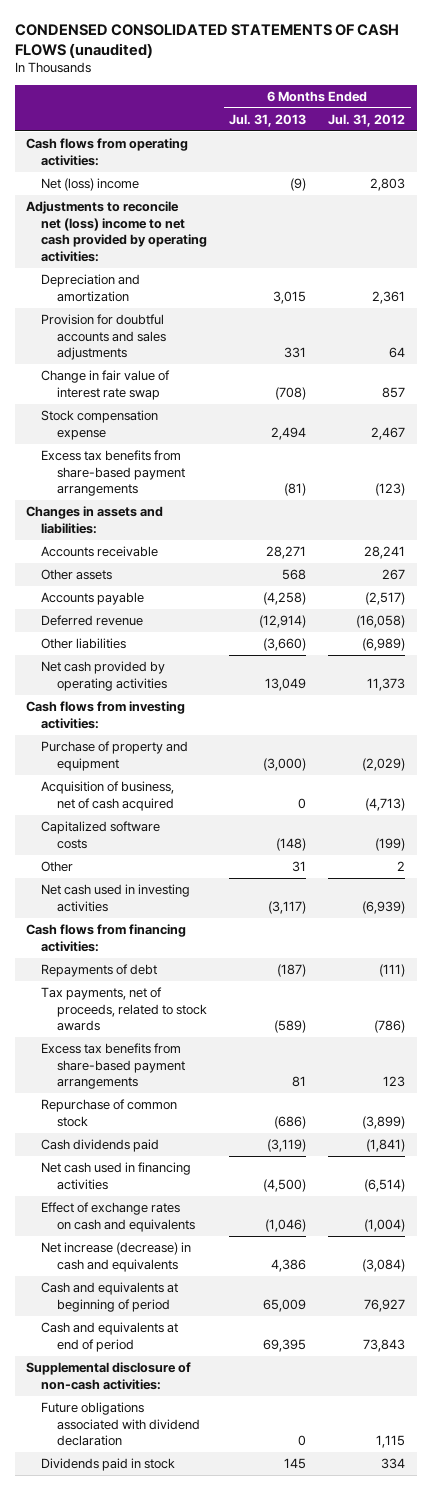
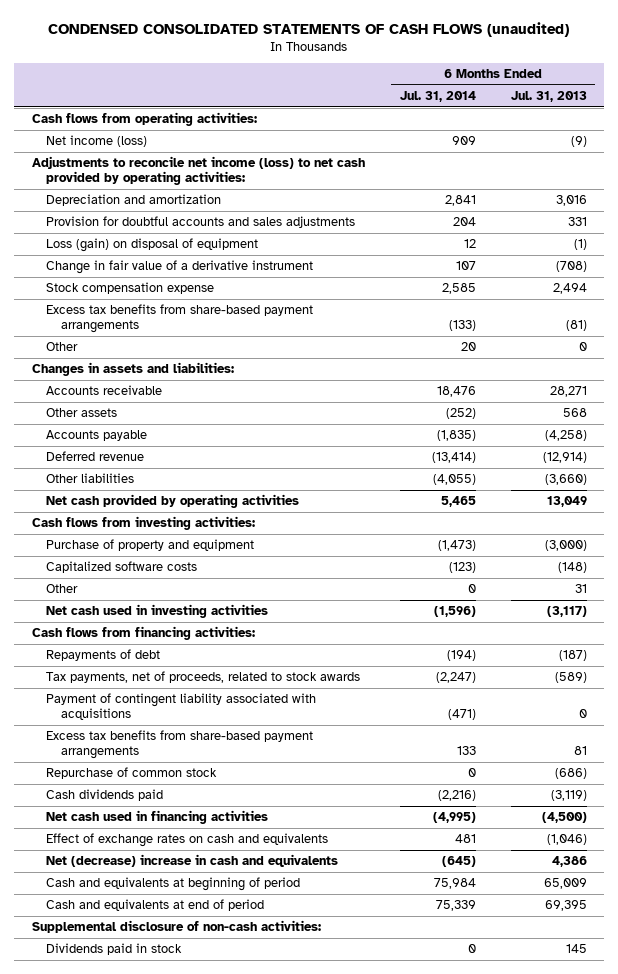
[328,113,406,127] Jul. 31, 2012 -> none
none -> [399,91,476,103] Jul. 31, 2014
[41,178,140,192] Net (loss) income -> [46,135,148,148] Net income (loss)
[25,201,208,263] Adjustments to reconcile net (loss) income to net cash provided by operating activities: -> [31,156,365,186] Adjustments to reconcile net income (loss) to net cash provided by operating activities:
[273,290,307,304] 3,015 -> [555,195,587,207] 3,016
[41,370,171,400] Change in fair value of interest rate swap -> none
none -> [46,238,259,253] Loss (gain) on disposal of equipment
none -> [46,260,314,275] Change in fair value of a derivative instrument
none -> [46,342,79,352] Other
[41,781,175,811] Acquisition of business, net of cash acquired -> none
none -> [46,693,317,721] Payment of contingent liability associated with acquisitions
[41,1242,192,1272] Net increase (decrease) in cash and equivalents -> [46,854,339,868] Net (decrease) increase in cash and equivalents
[41,1402,200,1447] Future obligations associated with dividend declaration -> none

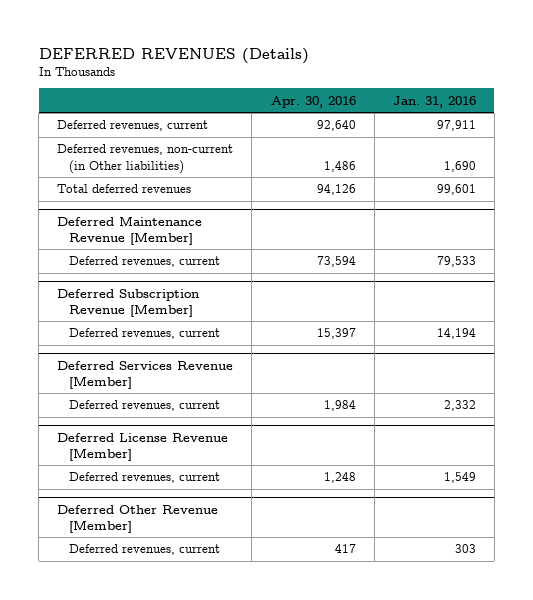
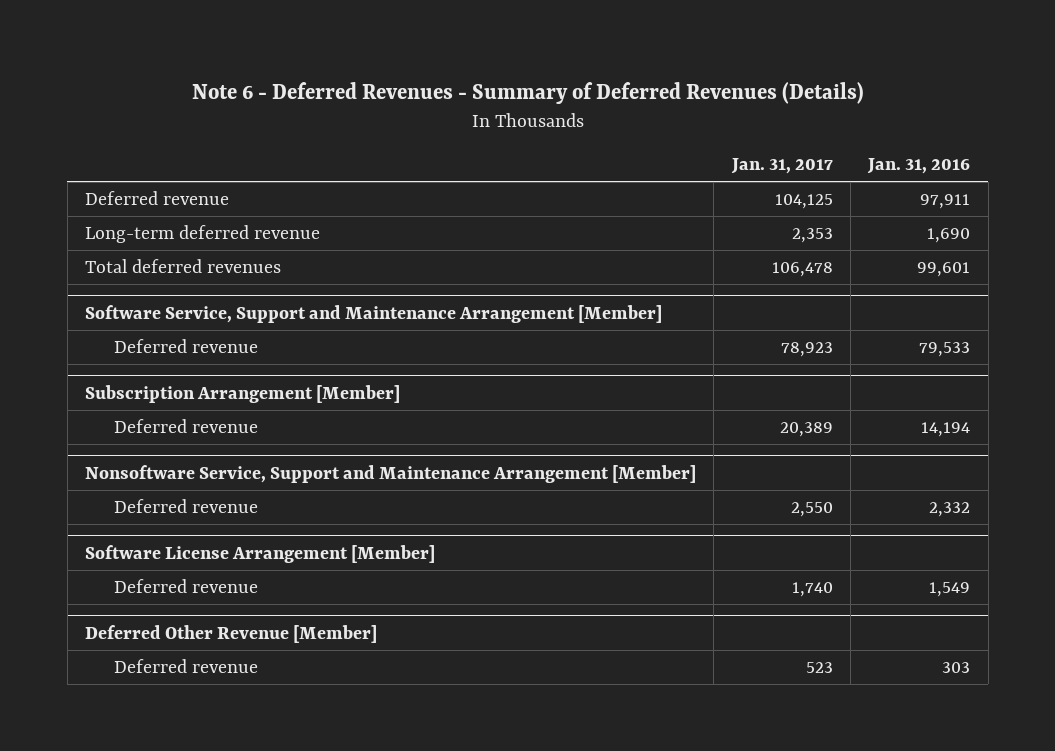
[38,47,309,64] DEFERRED REVENUES (Details) -> [191,81,864,104] Note 6 - Deferred Revenues - Summary of Deferred Revenues (Details)
[270,95,356,108] Apr. 30, 2016 -> none
none -> [730,158,833,175] Jan. 31, 2017
[57,120,209,132] Deferred revenues, current -> [85,190,230,205] Deferred revenue
[57,144,234,174] Deferred revenues, non-current (in Other liabilities) -> [85,224,321,243] Long-term deferred revenue
[57,215,203,245] Deferred Maintenance Revenue [Member] -> [85,304,663,323] Software Service, Support and Maintenance Arrangement [Member]
[69,256,221,268] Deferred revenues, current -> [113,338,258,353] Deferred revenue
[57,288,200,317] Deferred Subscription Revenue [Member] -> [85,384,401,403] Subscription Arrangement [Member]
[69,328,221,340] Deferred revenues, current -> [113,418,258,433] Deferred revenue
[57,360,234,389] Deferred Services Revenue [Member] -> [85,464,697,483] Nonsoftware Service, Support and Maintenance Arrangement [Member]
[69,400,221,412] Deferred revenues, current -> [113,498,258,513] Deferred revenue
[57,432,229,461] Deferred License Revenue [Member] -> [85,544,436,563] Software License Arrangement [Member]
[69,472,221,484] Deferred revenues, current -> [113,578,258,593] Deferred revenue
[69,544,221,556] Deferred revenues, current -> [113,658,258,673] Deferred revenue

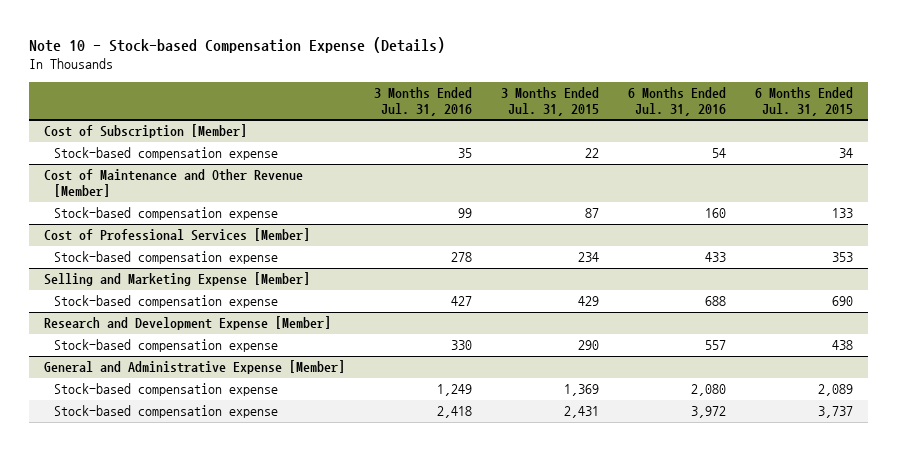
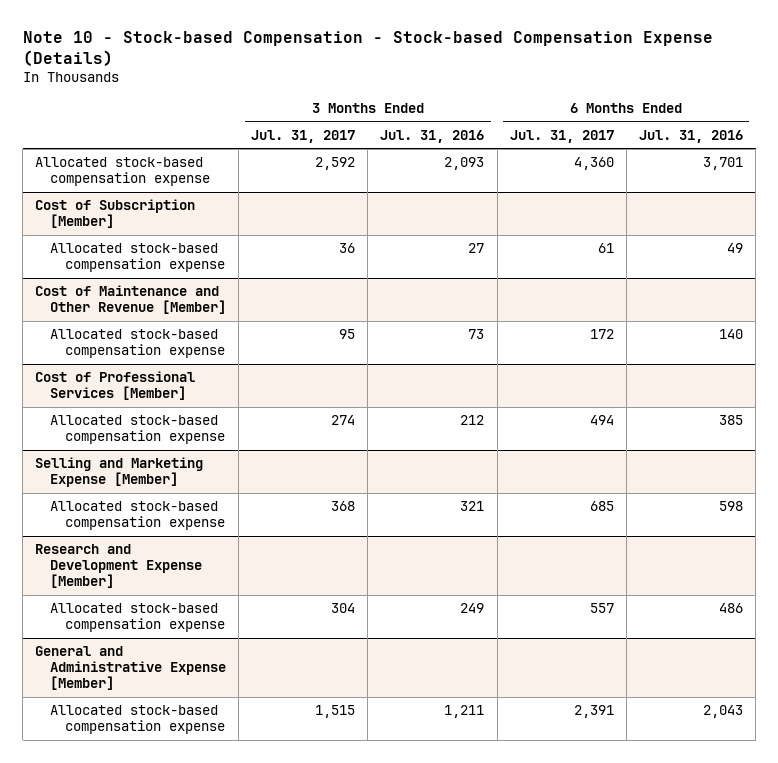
[28,36,445,53] Note 10 - Stock-based Compensation Expense (Details) -> [22,31,713,67] Note 10 - Stock-based Compensation - Stock-based Compensation Expense (Details)
[500,86,599,116] 3 Months Ended Jul. 31, 2015 -> none
[755,86,854,116] 6 Months Ended Jul. 31, 2015 -> none
none -> [251,129,356,143] Jul. 31, 2017
none -> [509,129,614,143] Jul. 31, 2017
none -> [35,157,210,187] Allocated stock-based compensation expense
[53,147,278,161] Stock-based compensation expense -> [49,243,225,273] Allocated stock-based compensation expense
[457,148,472,159] 35 -> [468,243,485,254] 27
[711,148,726,159] 54 -> [727,243,744,254] 49
[53,207,278,221] Stock-based compensation expense -> [49,329,225,359] Allocated stock-based compensation expense
[457,208,472,219] 99 -> [468,329,485,340] 73
[704,208,726,219] 160 -> [719,329,744,340] 140
[53,251,278,265] Stock-based compensation expense -> [49,415,225,445] Allocated stock-based compensation expense
[450,252,472,263] 278 -> [460,415,485,426] 212
[704,252,726,263] 433 -> [719,415,744,426] 385
[53,295,278,309] Stock-based compensation expense -> [49,501,225,531] Allocated stock-based compensation expense
[450,296,472,307] 427 -> [460,501,485,512] 321
[704,296,726,307] 688 -> [719,501,744,512] 598
[53,339,278,353] Stock-based compensation expense -> [49,603,225,633] Allocated stock-based compensation expense
[450,340,472,351] 330 -> [460,603,485,614] 249
[704,340,726,351] 557 -> [719,603,744,614] 486
[53,405,278,419] Stock-based compensation expense -> none
[53,383,278,397] Stock-based compensation expense -> [49,705,225,735] Allocated stock-based compensation expense
[436,384,472,397] 1,249 -> [444,705,485,719] 1,211
[690,384,726,397] 2,080 -> [703,705,744,719] 2,043

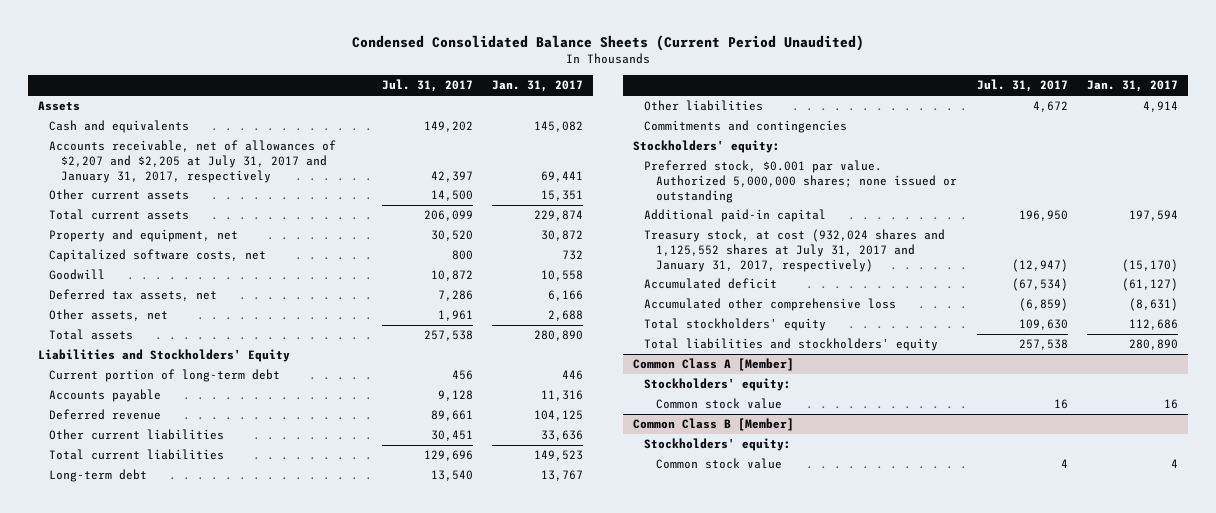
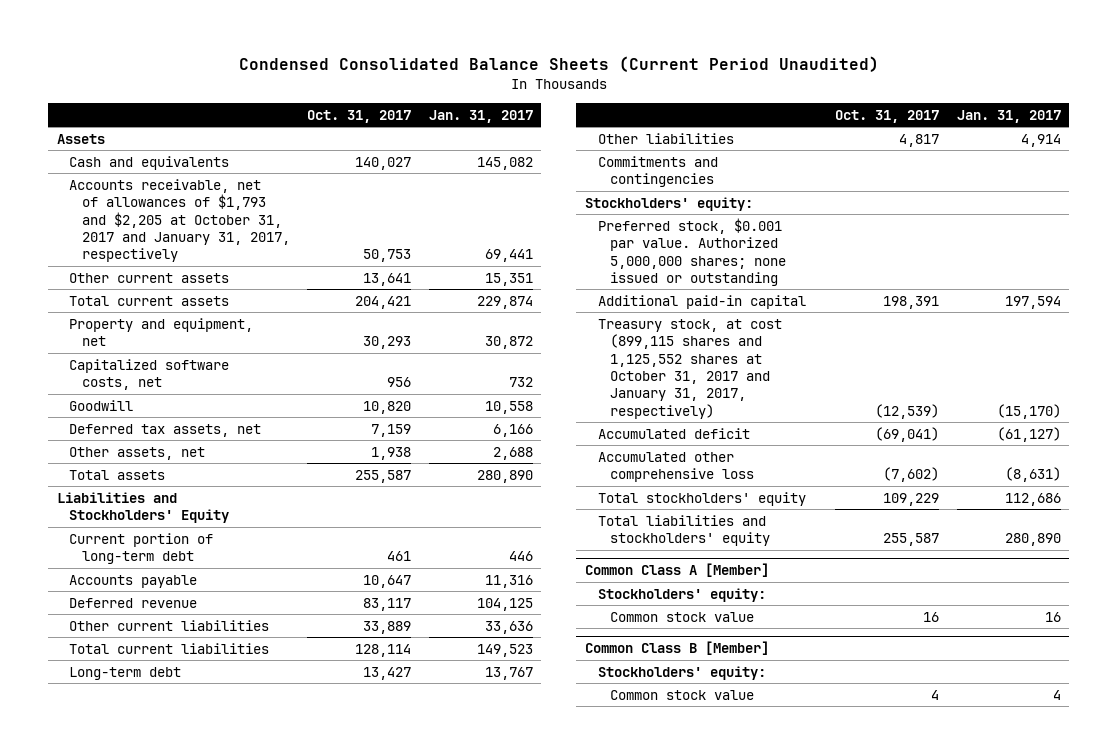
[381,79,473,93] Jul. 31, 2017 -> none
none -> [307,109,412,123] Oct. 31, 2017
[49,140,337,183] Accounts receivable, net of allowances of $2,207 and $2,205 at July 31, 2017 and January 31, 2017, respectively -> [69,178,290,263] Accounts receivable, net of allowances of $1,793 and $2,205 at October 31, 2017 and January 31, 2017, respectively
[644,229,946,272] Treasury stock, at cost (932,024 shares and 1,125,552 shares at July 31, 2017 and January 31, 2017, respectively) -> [597,318,782,419] Treasury stock, at cost (899,115 shares and 1,125,552 shares at October 31, 2017 and January 31, 2017, respectively)

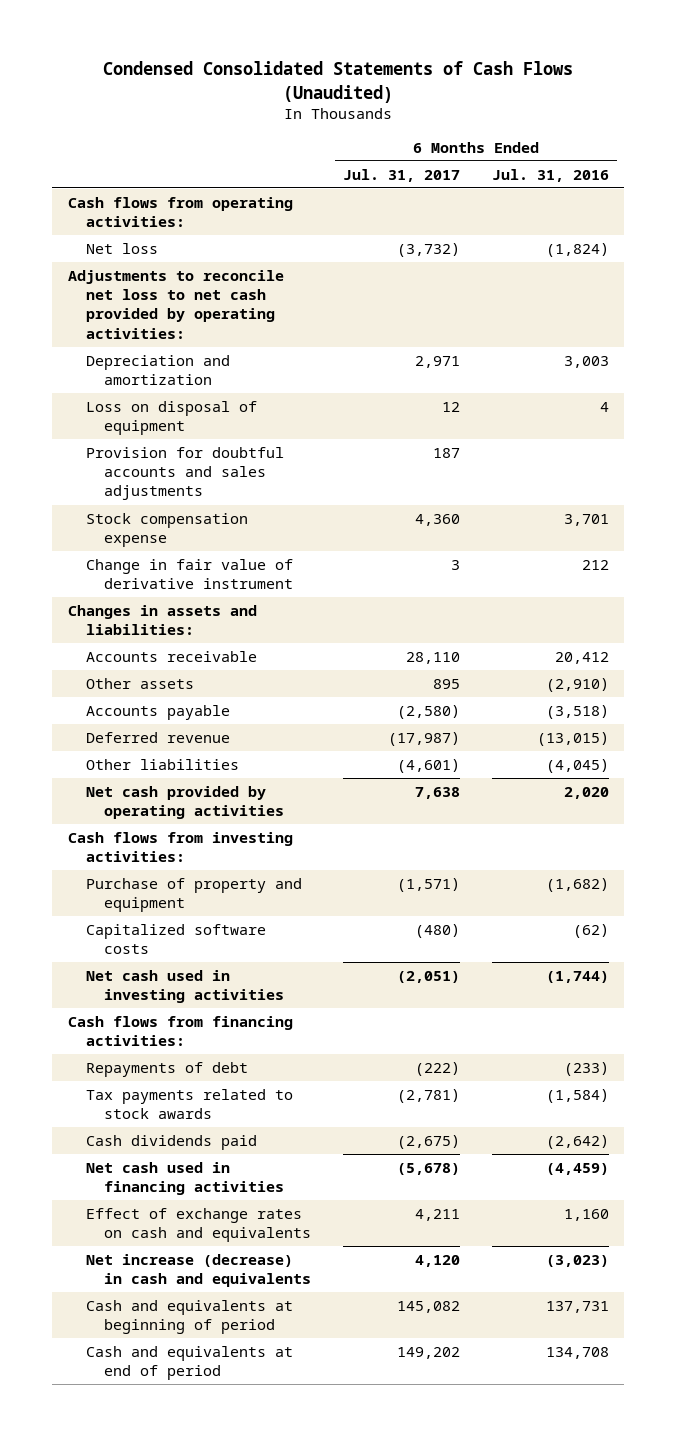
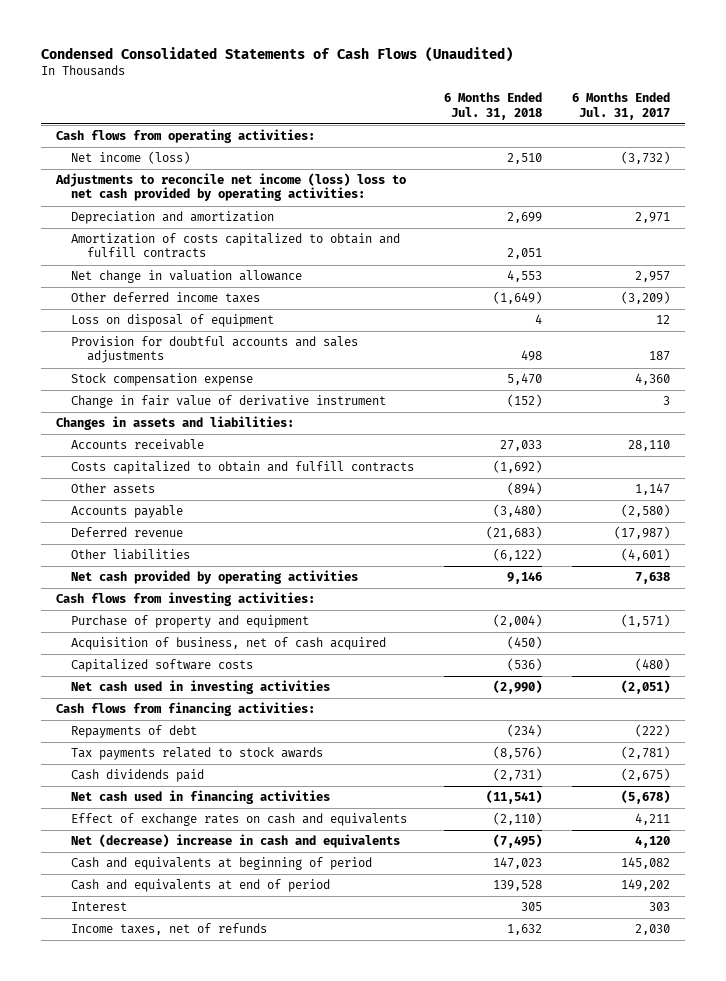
[491,168,609,182] Jul. 31, 2016 -> none
none -> [444,92,543,120] 6 Months Ended Jul. 31, 2018
[86,242,159,254] Net loss -> [71,151,191,165] Net income (loss)
[67,269,284,339] Adjustments to reconcile net loss to net cash provided by operating activities: -> [54,173,406,202] Adjustments to reconcile net income (loss) loss to net cash provided by operating activities:
none -> [71,233,401,259] Amortization of costs capitalized to obtain and fulfill contracts
none -> [71,270,303,284] Net change in valuation allowance
none -> [71,292,261,304] Other deferred income taxes
none -> [71,461,415,475] Costs capitalized to obtain and fulfill contracts
[433,678,461,689] 895 -> [634,483,670,496] 1,147
none -> [71,637,387,651] Acquisition of business, net of cash acquired
[86,1253,312,1288] Net increase (decrease) in cash and equivalents -> [71,834,401,849] Net (decrease) increase in cash and equivalents
none -> [71,902,128,912] Interest
none -> [71,923,268,936] Income taxes, net of refunds

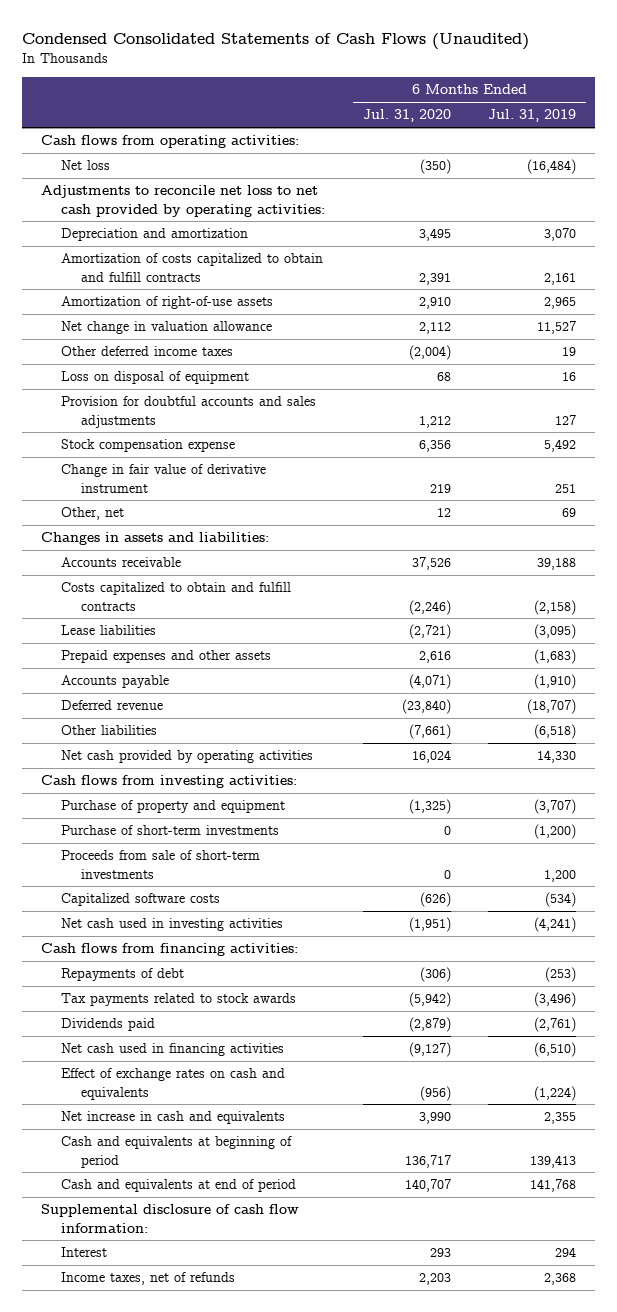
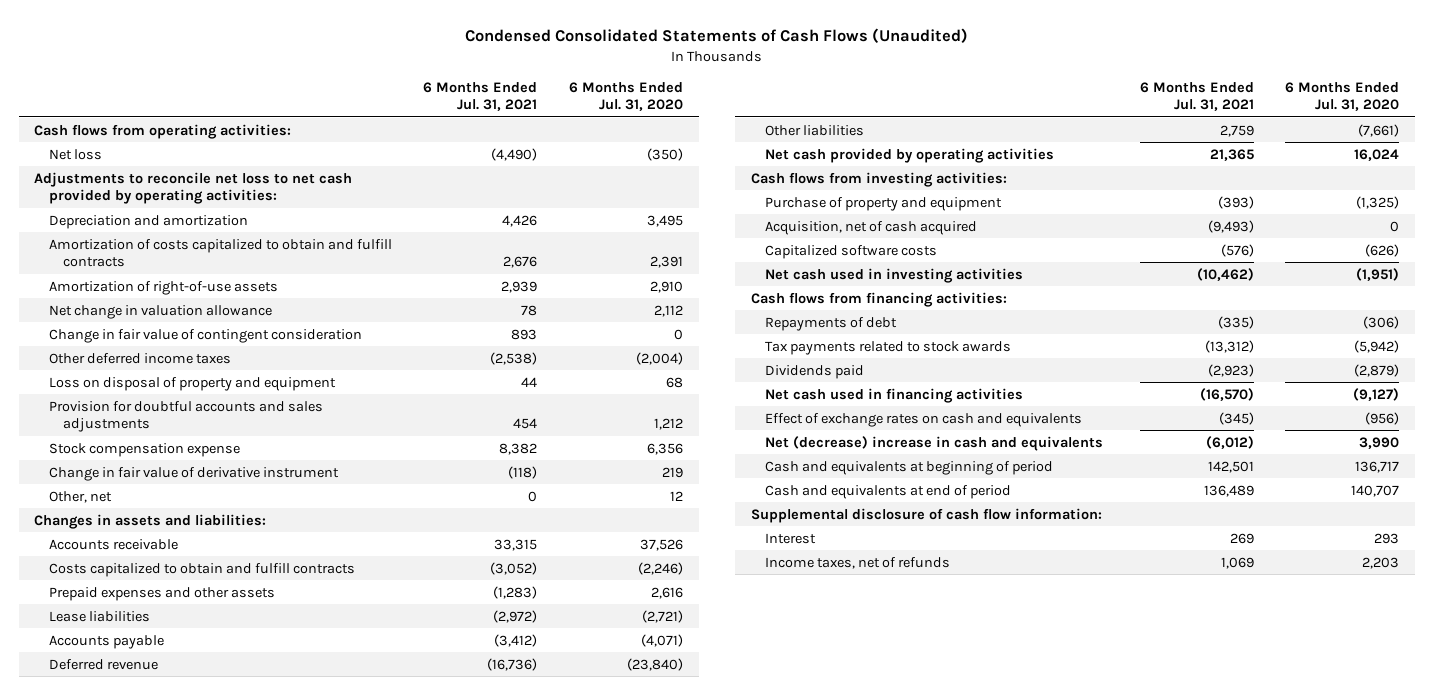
[488,109,577,123] Jul. 31, 2019 -> none
none -> [423,81,538,112] 6 Months Ended Jul. 31, 2021
none -> [48,328,362,343] Change in fair value of contingent consideration
[61,371,250,385] Loss on disposal of equipment -> [48,376,336,391] Loss on disposal of property and equipment
[61,625,157,636] Lease liabilities -> [48,610,150,622] Lease liabilities
[61,825,280,836] Purchase of short-term investments -> none
[61,850,261,879] Proceeds from sale of short-term investments -> none
none -> [765,220,978,235] Acquisition, net of cash acquired
[61,1111,286,1125] Net increase in cash and equivalents -> [765,435,1104,451] Net (decrease) increase in cash and equivalents

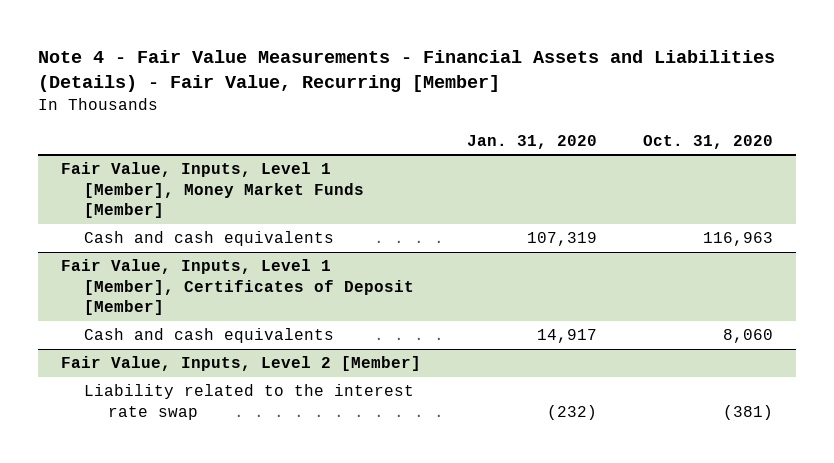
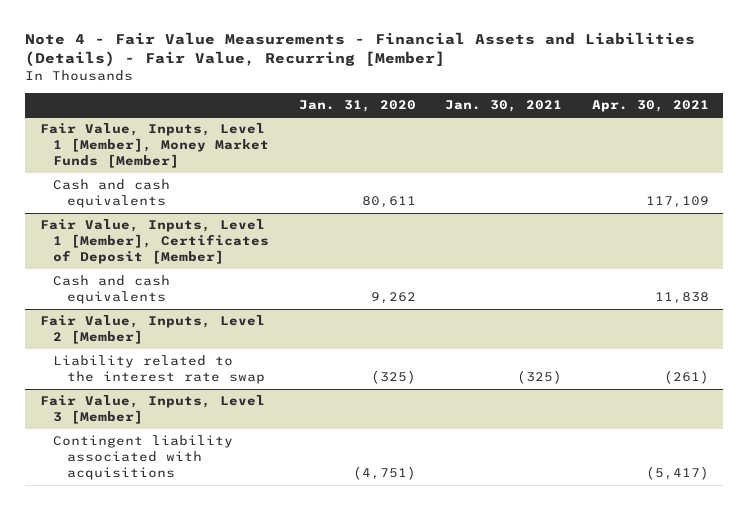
[643,134,774,149] Oct. 31, 2020 -> none
none -> [445,99,563,112] Jan. 30, 2021
none -> [591,99,709,112] Apr. 30, 2021
[527,232,598,247] 107,319 -> [361,196,416,209] 80,611
[537,329,598,344] 14,917 -> [370,292,416,305] 9,262
[547,404,598,420] (232) -> [370,370,416,385] (325)
none -> [39,395,265,425] Fair Value, Inputs, Level 3 [Member]
none -> [53,435,234,481] Contingent liability associated with acquisitions

